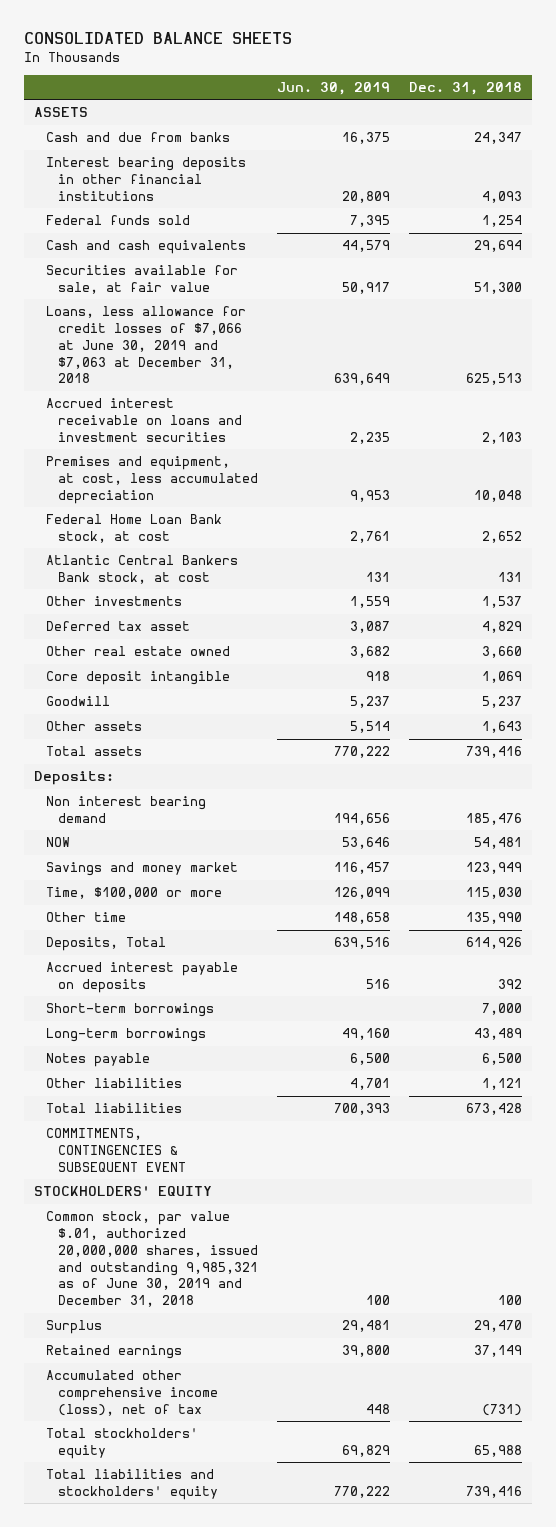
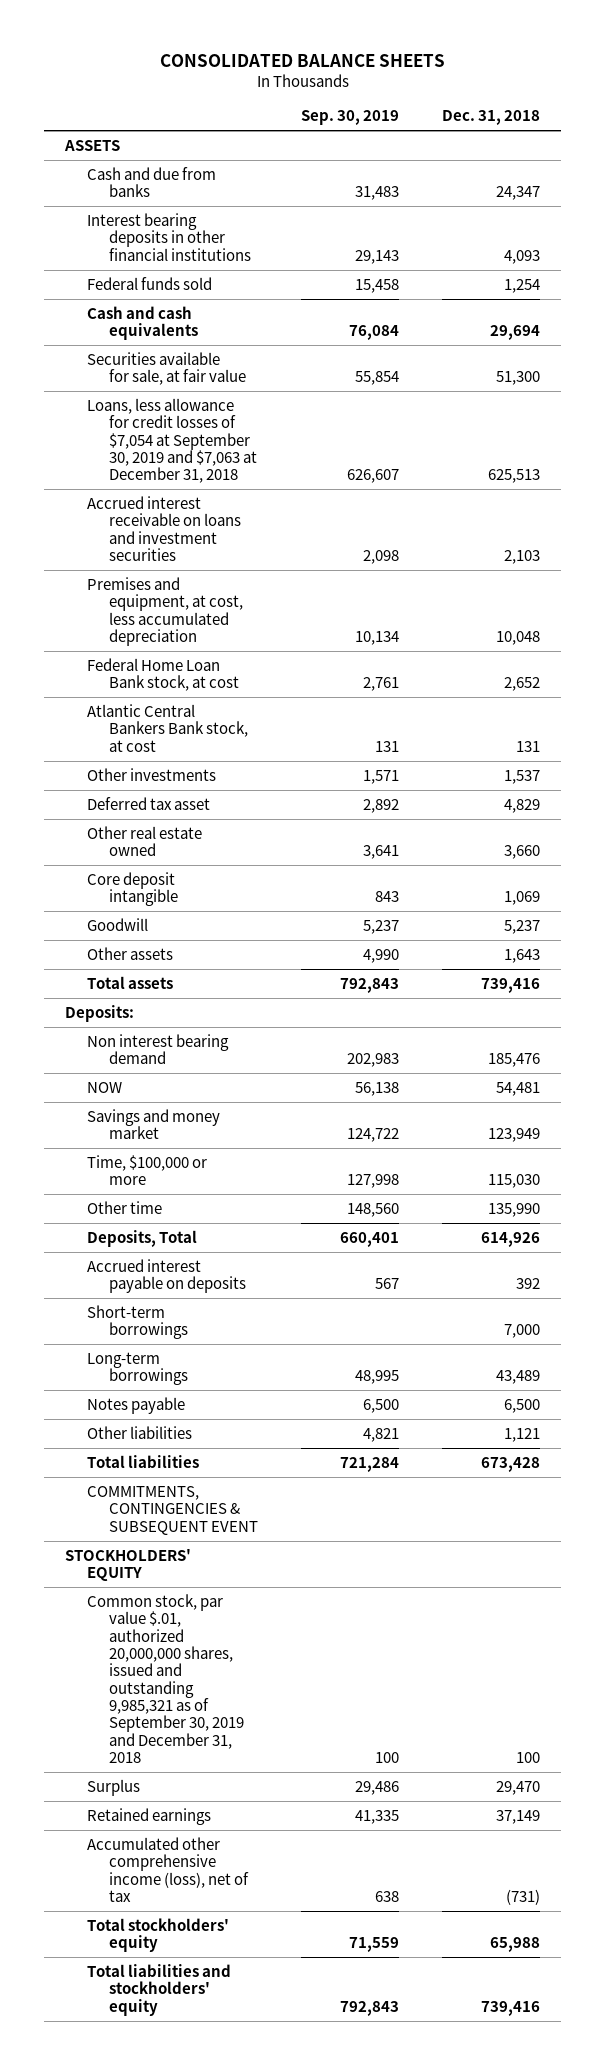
[276,81,390,95] Jun. 30, 2019 -> none
none -> [301,110,400,126] Sep. 30, 2019
[45,306,246,384] Loans, less allowance for credit losses of $7,066 at June 30, 2019 and $7,063 at December 31, 2018 -> [87,397,258,484] Loans, less allowance for credit losses of $7,054 at September 30, 2019 and $7,063 at December 31, 2018
[45,1211,258,1308] Common stock, par value $.01, authorized 20,000,000 shares, issued and outstanding 9,985,321 as of June 30, 2019 and December 31, 2018 -> [87,1593,245,1763] Common stock, par value $.01, authorized 20,000,000 shares, issued and outstanding 9,985,321 as of September 30, 2019 and December 31, 2018

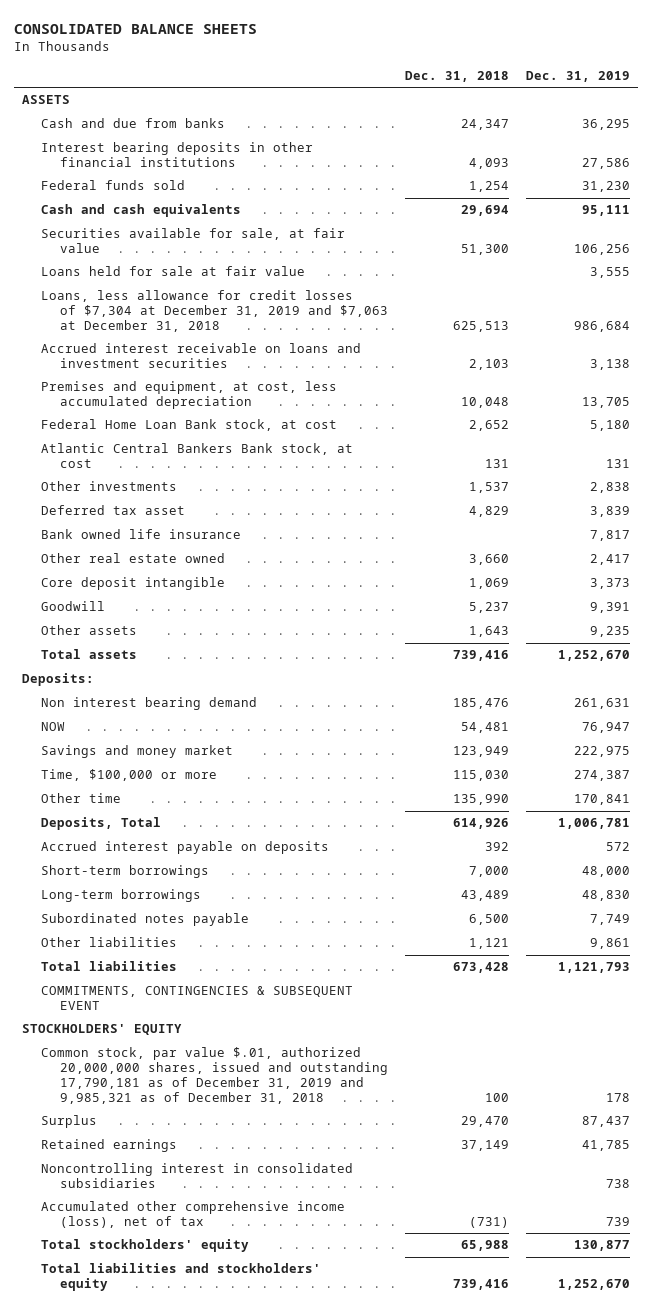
[301,110,400,126] Sep. 30, 2019 -> none
none -> [525,70,630,82] Dec. 31, 2019
none -> [41,266,306,277] Loans held for sale at fair value
[87,397,258,484] Loans, less allowance for credit losses of $7,054 at September 30, 2019 and $7,063 at December 31, 2018 -> [41,290,389,332] Loans, less allowance for credit losses of $7,304 at December 31, 2019 and $7,063 at December 31, 2018
none -> [41,529,242,540] Bank owned life insurance
[87,1396,186,1414] Notes payable -> [41,913,250,927] Subordinated notes payable
[87,1593,245,1763] Common stock, par value $.01, authorized 20,000,000 shares, issued and outstanding 9,985,321 as of September 30, 2019 and December 31, 2018 -> [41,1047,389,1104] Common stock, par value $.01, authorized 20,000,000 shares, issued and outstanding 17,790,181 as of December 31, 2019 and 9,985,321 as of December 31, 2018
none -> [41,1163,354,1189] Noncontrolling interest in consolidated subsidiaries

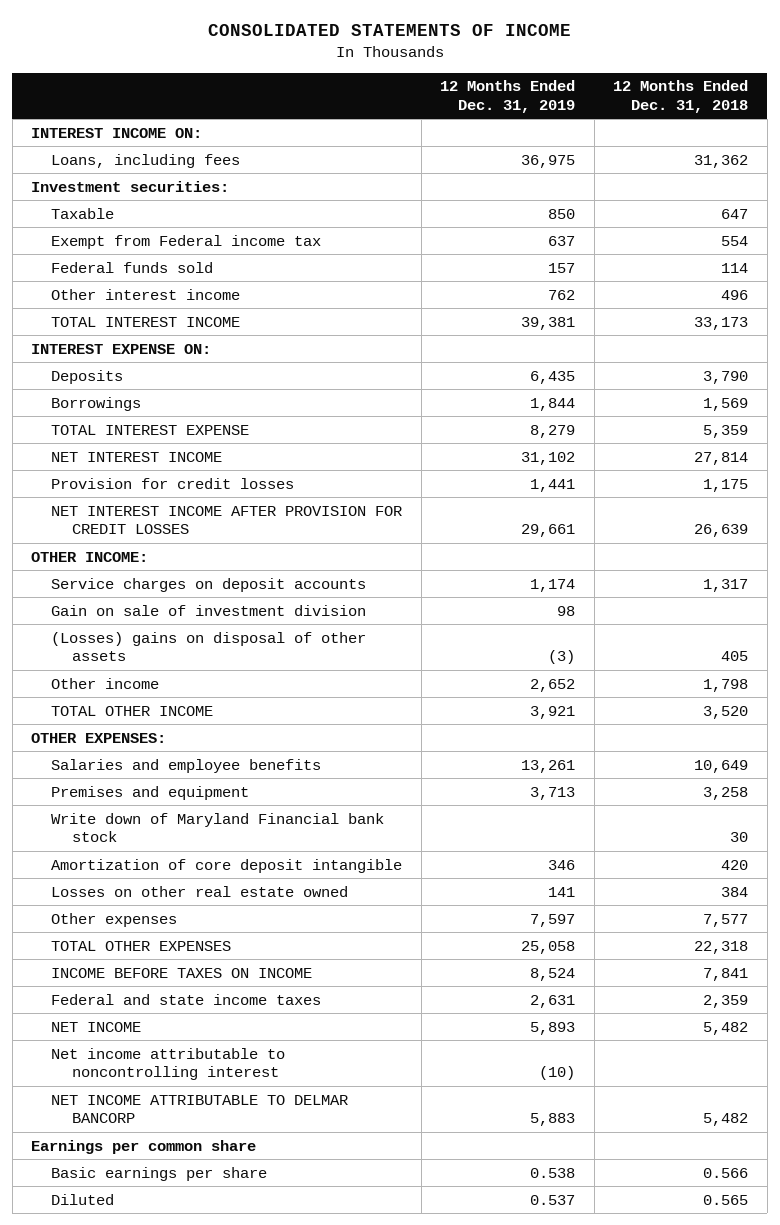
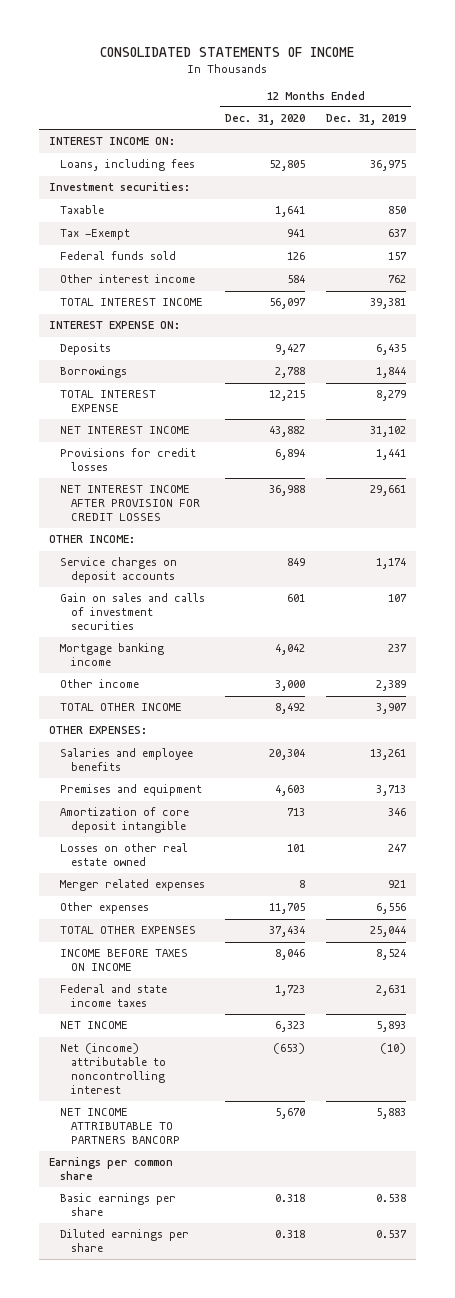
[613,80,749,113] 12 Months Ended Dec. 31, 2018 -> none
none -> [225,114,306,126] Dec. 31, 2020
[51,234,322,249] Exempt from Federal income tax -> [59,229,130,241] Tax -Exempt
[51,477,295,489] Provision for credit losses -> [59,448,196,472] Provisions for credit losses
[51,604,367,616] Gain on sale of investment division -> none
[51,631,367,662] (Losses) gains on disposal of other assets -> none
none -> [59,593,205,631] Gain on sales and calls of investment securities
none -> [59,643,164,667] Mortgage banking income
[530,678,576,692] 2,652 -> [375,680,406,692] 2,389
[530,705,576,719] 3,921 -> [375,703,407,715] 3,907
[51,812,385,843] Write down of Maryland Financial bank stock -> none
[548,886,576,897] 141 -> [387,844,407,853] 247
none -> [59,879,205,892] Merger related expenses
[530,913,576,927] 7,597 -> [375,903,406,915] 6,556
[521,940,576,954] 25,058 -> [369,926,406,938] 25,044
[51,1047,286,1081] Net income attributable to noncontrolling interest -> [59,1043,167,1095] Net (income) attributable to noncontrolling interest
[51,1094,349,1124] NET INCOME ATTRIBUTABLE TO DELMAR BANCORP -> [59,1108,181,1145] NET INCOME ATTRIBUTABLE TO PARTNERS BANCORP
[51,1193,115,1205] Diluted -> [59,1229,189,1253] Diluted earnings per share

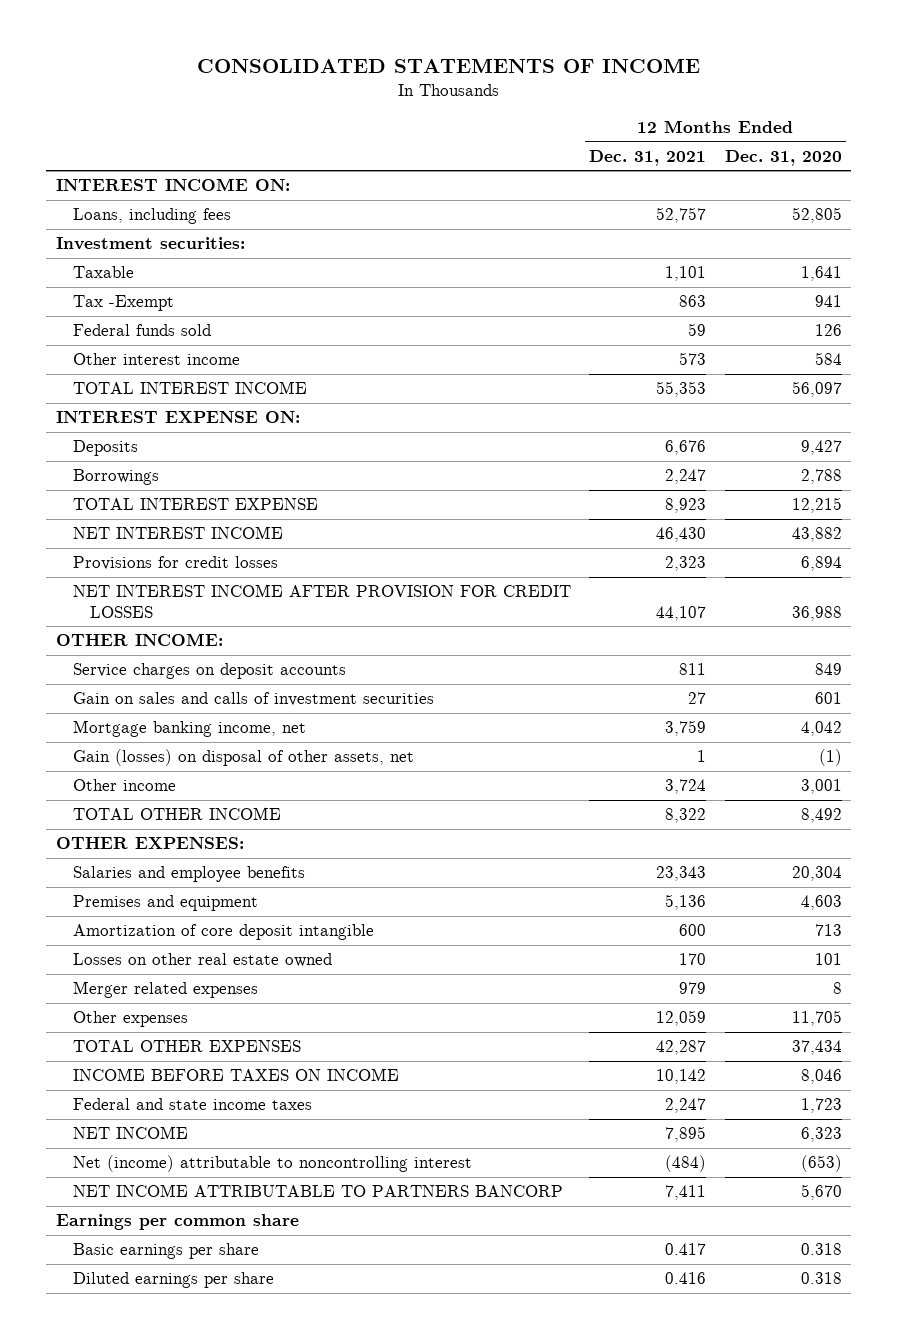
[325,114,406,126] Dec. 31, 2019 -> none
none -> [589,149,707,166] Dec. 31, 2021
[59,643,164,667] Mortgage banking income -> [72,720,306,738] Mortgage banking income, net
none -> [72,749,414,767] Gain (losses) on disposal of other assets, net
[275,680,306,692] 3,000 -> [800,779,842,795] 3,001

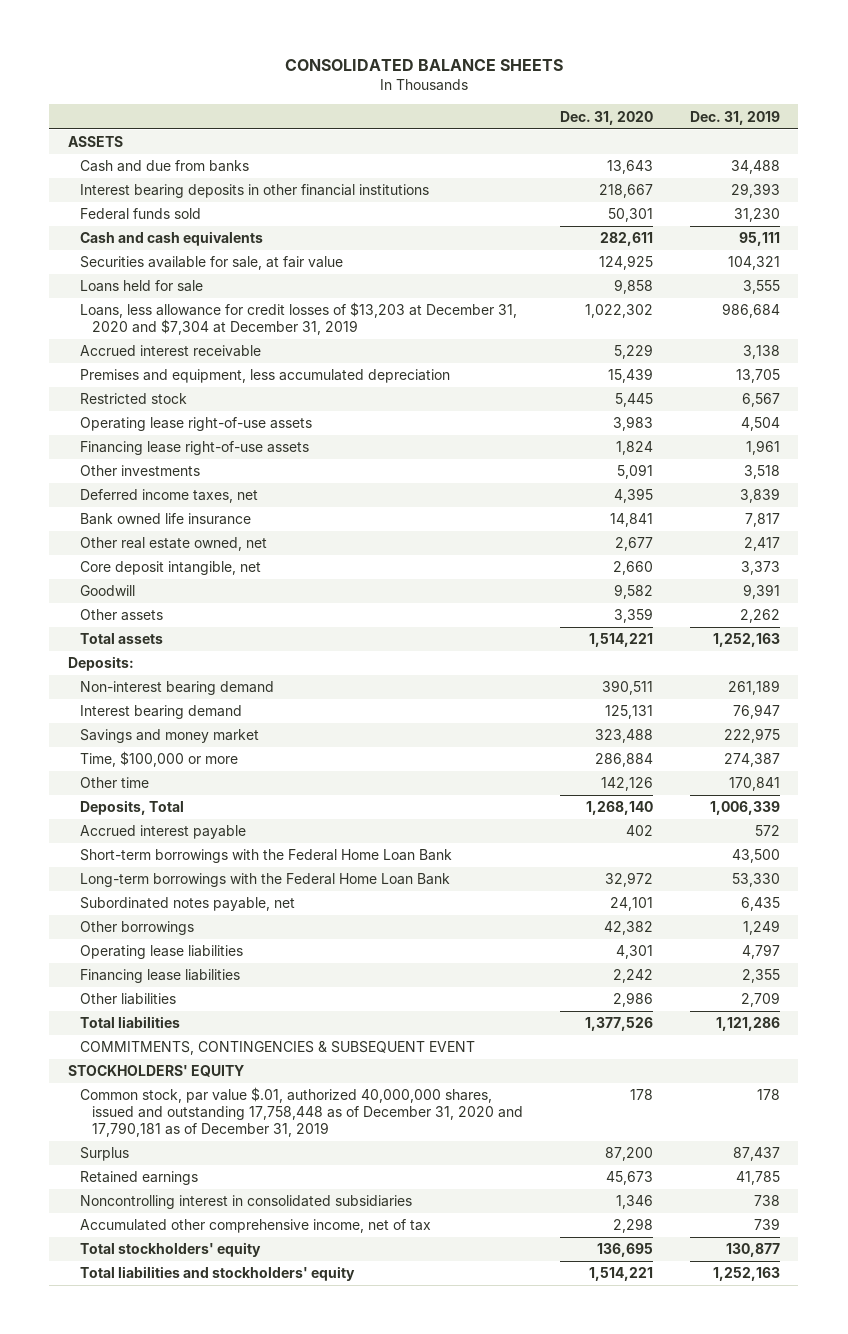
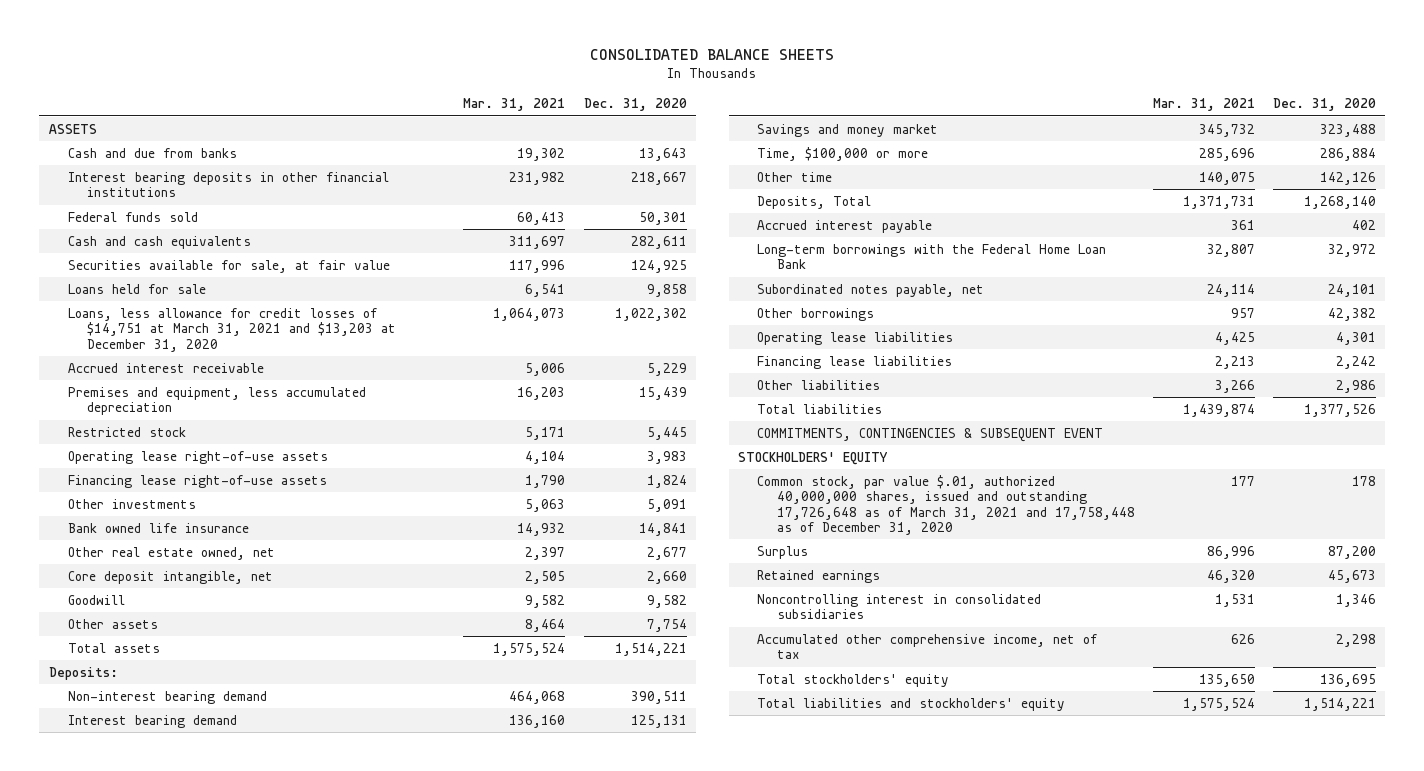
[689,110,780,125] Dec. 31, 2019 -> none
none -> [463,98,566,112] Mar. 31, 2021
[80,302,518,336] Loans, less allowance for credit losses of $13,203 at December 31, 2020 and $7,304 at December 31, 2019 -> [67,307,397,352] Loans, less allowance for credit losses of $14,751 at March 31, 2021 and $13,203 at December 31, 2020
[80,489,259,504] Deferred income taxes, net -> none
[614,608,654,624] 3,359 -> [646,618,687,632] 7,754
[80,849,453,864] Short-term borrowings with the Federal Home Loan Bank -> none
[80,1087,524,1137] Common stock, par value $.01, authorized 40,000,000 shares, issued and outstanding 17,758,448 as of December 31, 2020 and 17,790,181 as of December 31, 2019 -> [757,474,1135,536] Common stock, par value $.01, authorized 40,000,000 shares, issued and outstanding 17,726,648 as of March 31, 2021 and 17,758,448 as of December 31, 2020

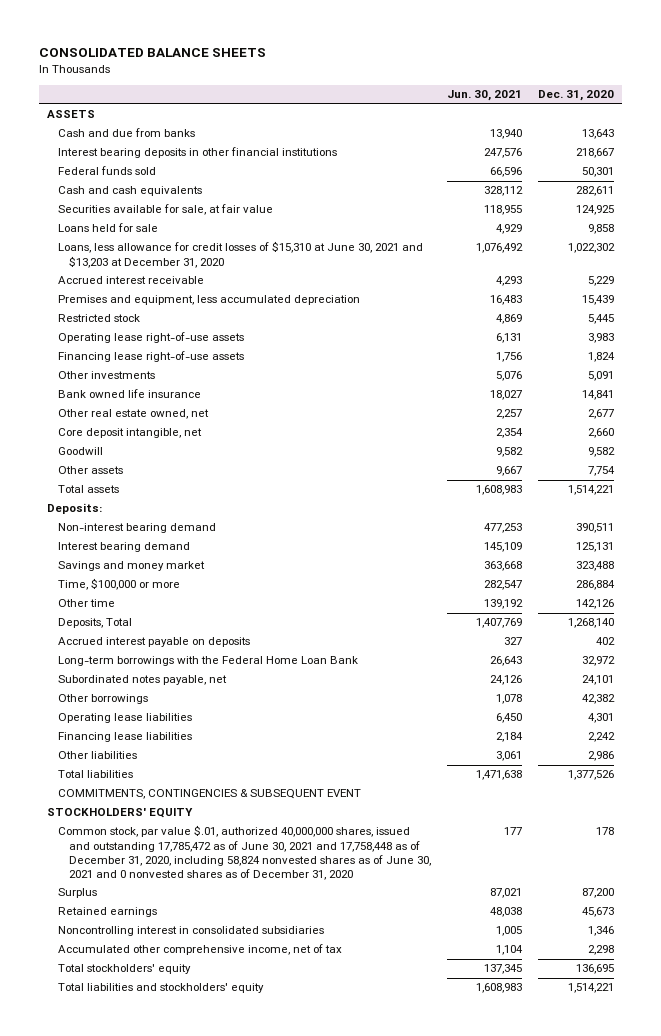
[463,98,566,112] Mar. 31, 2021 -> none
none -> [446,90,522,102] Jun. 30, 2021
[67,307,397,352] Loans, less allowance for credit losses of $14,751 at March 31, 2021 and $13,203 at December 31, 2020 -> [58,241,424,268] Loans, less allowance for credit losses of $15,310 at June 30, 2021 and $13,203 at December 31, 2020
[757,219,933,233] Accrued interest payable -> [58,637,251,648] Accrued interest payable on deposits
[757,474,1135,536] Common stock, par value $.01, authorized 40,000,000 shares, issued and outstanding 17,726,648 as of March 31, 2021 and 17,758,448 as of December 31, 2020 -> [58,825,432,880] Common stock, par value $.01, authorized 40,000,000 shares, issued and outstanding 17,785,472 as of June 30, 2021 and 17,758,448 as of December 31, 2020, including 58,824 nonvested shares as of June 30, 2021 and 0 nonvested shares as of December 31, 2020

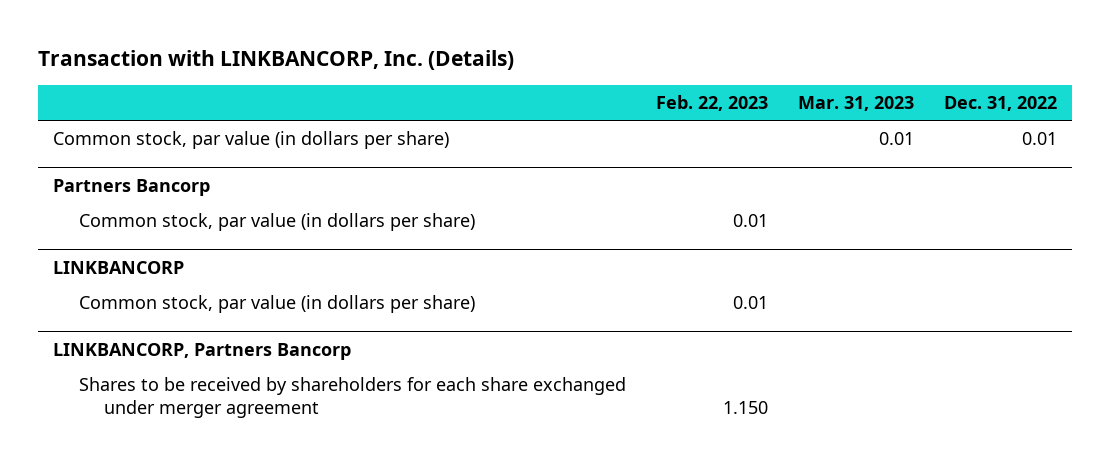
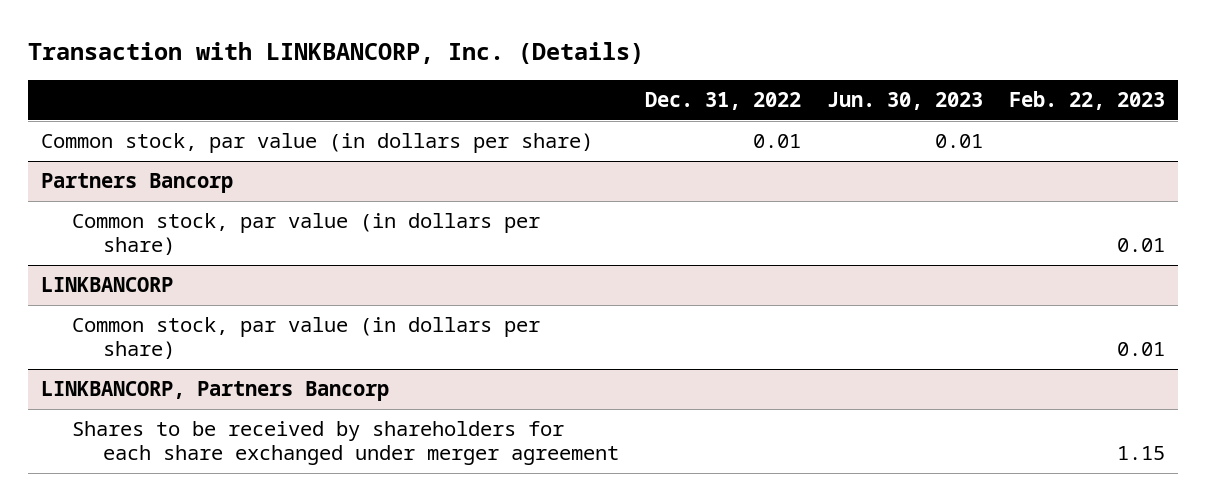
[798,95,915,111] Mar. 31, 2023 -> none
none -> [827,92,984,111] Jun. 30, 2023
[723,400,769,414] 1.150 -> [1117,445,1166,460] 1.15

